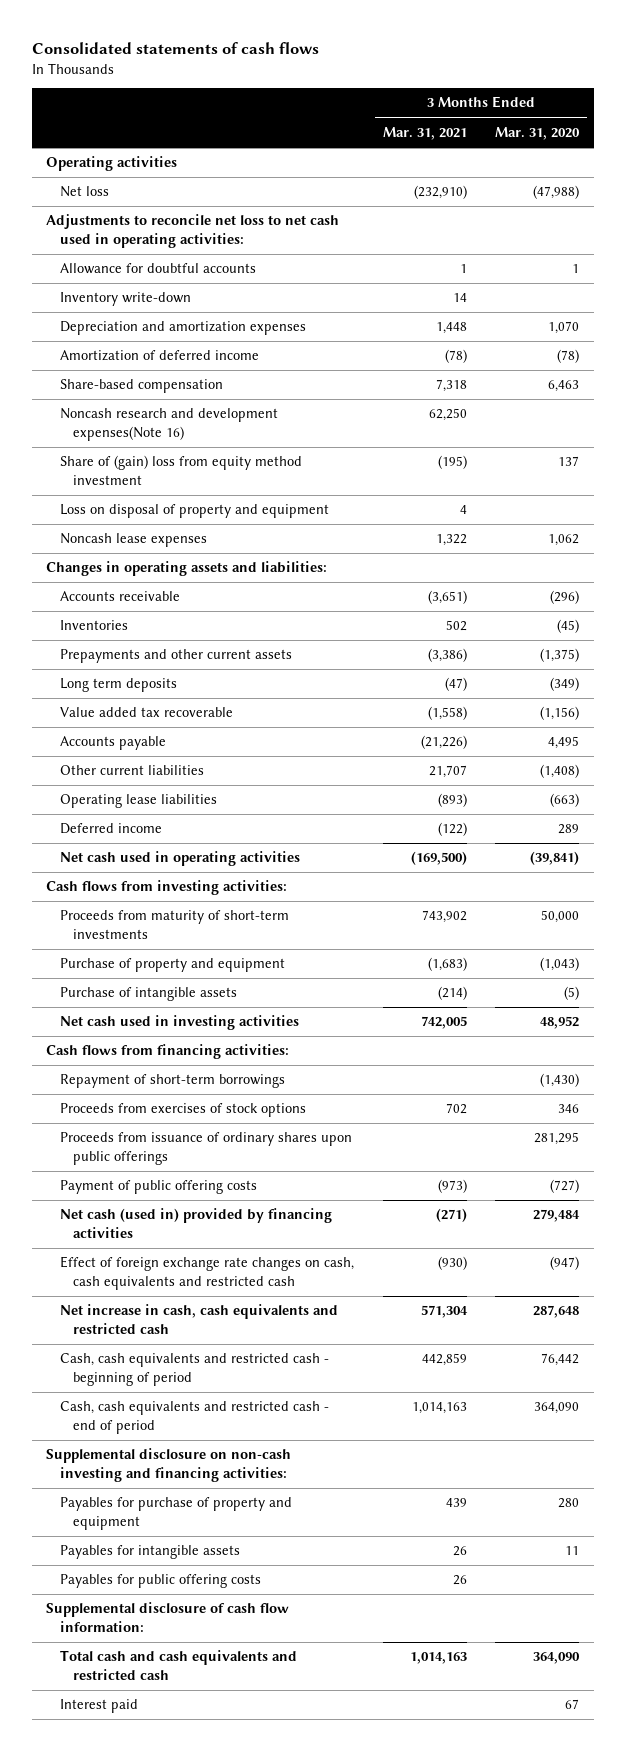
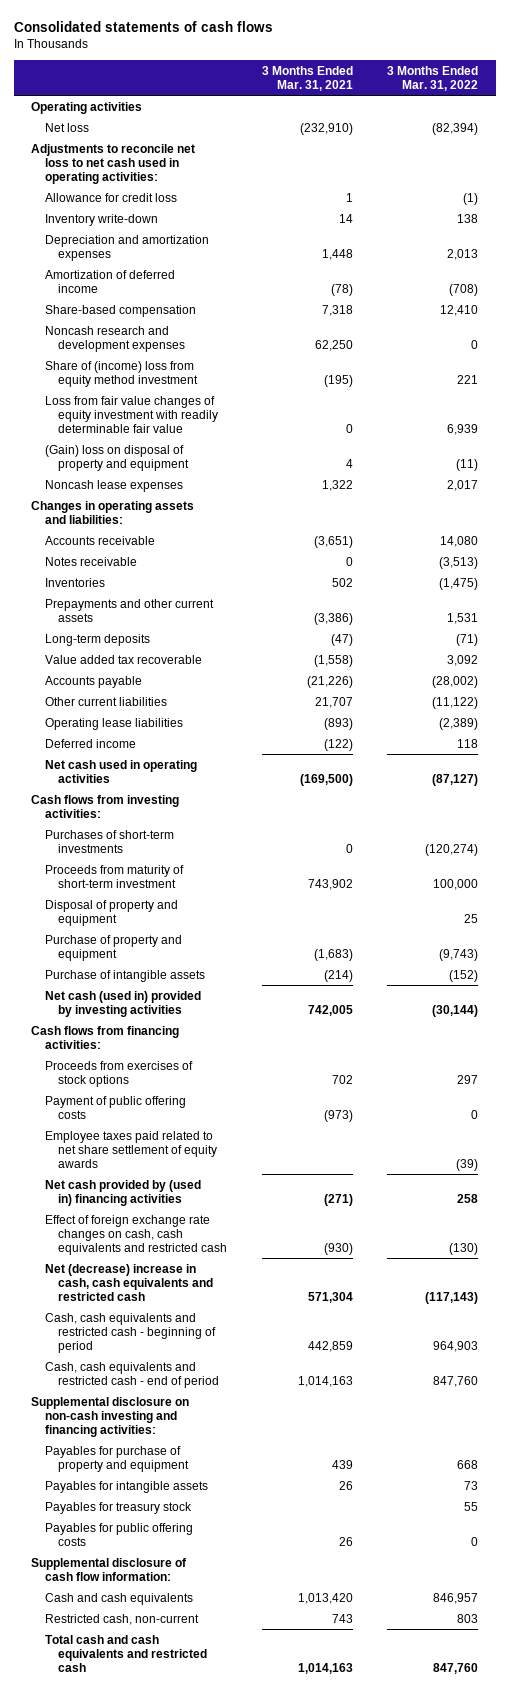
[495,126,581,140] Mar. 31, 2020 -> none
none -> [387,65,479,91] 3 Months Ended Mar. 31, 2022
[59,263,256,275] Allowance for doubtful accounts -> [44,192,177,202] Allowance for credit loss
[59,408,278,441] Noncash research and development expenses(Note 16) -> [44,325,186,352] Noncash research and development expenses
[59,455,302,485] Share of (gain) loss from equity method investment -> [44,360,199,387] Share of (income) loss from equity method investment
none -> [44,395,219,433] Loss from fair value changes of equity investment with readily determinable fair value
[59,504,329,519] Loss on disposal of property and equipment -> [44,444,190,471] (Gain) loss on disposal of property and equipment
none -> [44,556,137,566] Notes receivable
[59,678,177,693] Long term deposits -> [44,633,150,646] Long-term deposits
none -> [44,829,174,853] Purchases of short-term investments
[59,910,289,939] Proceeds from maturity of short-term investments -> [44,864,184,888] Proceeds from maturity of short-term investment
none -> [44,899,178,926] Disposal of property and equipment
[59,1015,299,1031] Net cash used in investing activities -> [44,990,201,1017] Net cash (used in) provided by investing activities
[59,1074,285,1089] Repayment of short-term borrowings -> none
[59,1132,352,1165] Proceeds from issuance of ordinary shares upon public offerings -> none
none -> [44,1130,218,1168] Employee taxes paid related to net share settlement of equity awards
[59,1208,332,1238] Net cash (used in) provided by financing activities -> [44,1179,201,1206] Net cash provided by (used in) financing activities
[59,1304,338,1334] Net increase in cash, cash equivalents and restricted cash -> [44,1263,214,1301] Net (decrease) increase in cash, cash equivalents and restricted cash
none -> [44,1501,192,1514] Payables for treasury stock
none -> [44,1592,193,1605] Cash and cash equivalents
none -> [44,1613,199,1625] Restricted cash, non-current
[59,1699,138,1714] Interest paid -> none

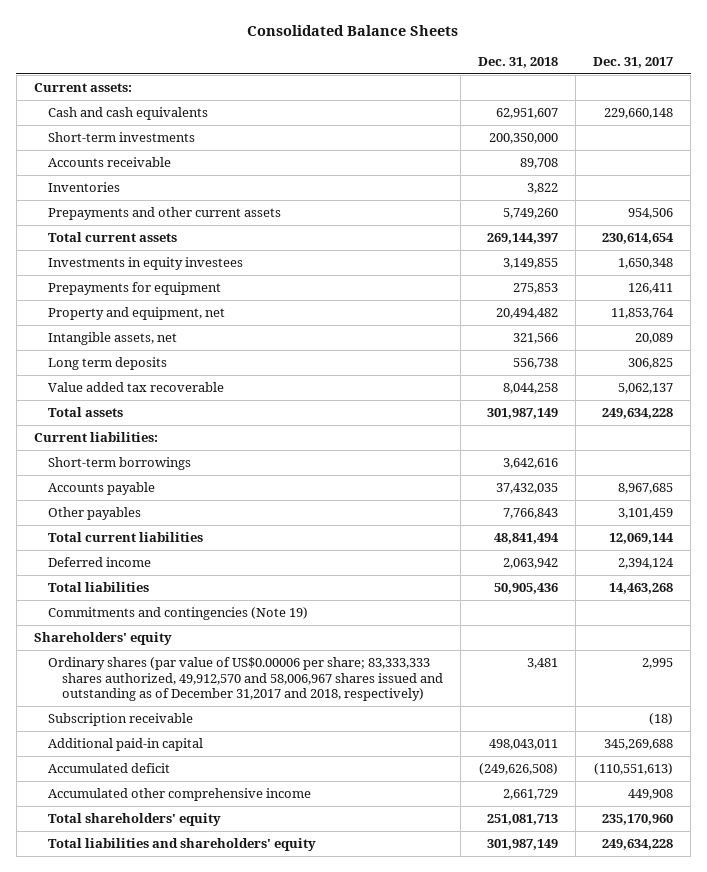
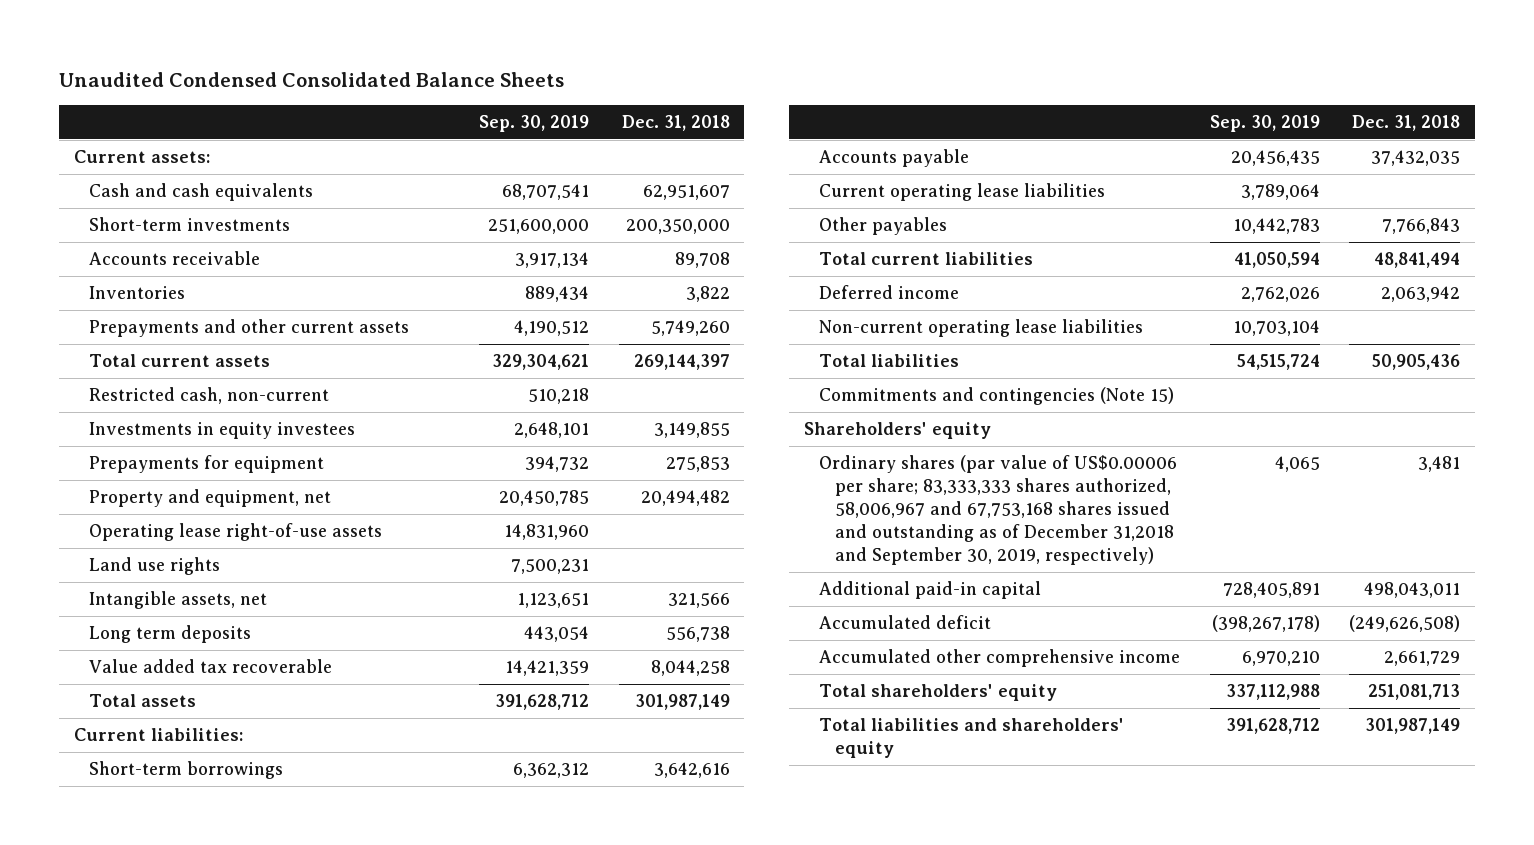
[247,25,459,37] Consolidated Balance Sheets -> [58,71,564,87] Unaudited Condensed Consolidated Balance Sheets
[593,56,674,68] Dec. 31, 2017 -> none
none -> [479,114,590,132] Sep. 30, 2019
none -> [89,387,330,405] Restricted cash, non-current
none -> [89,523,383,542] Operating lease right-of-use assets
none -> [89,557,221,576] Land use rights
none -> [819,183,1106,202] Current operating lease liabilities
none -> [819,319,1144,338] Non-current operating lease liabilities
[48,606,309,620] Commitments and contingencies (Note 19) -> [819,387,1175,406] Commitments and contingencies (Note 15)
[48,712,194,726] Subscription receivable -> none
[48,656,444,702] Ordinary shares (par value of US$0.00006 per share; 83,333,333 shares authorized, 49,912,570 and 58,006,967 shares issued and outstanding as of December 31,2017 and 2018, respectively) -> [819,455,1178,566] Ordinary shares (par value of US$0.00006 per share; 83,333,333 shares authorized, 58,006,967 and 67,753,168 shares issued and outstanding as of December 31,2018 and September 30, 2019, respectively)

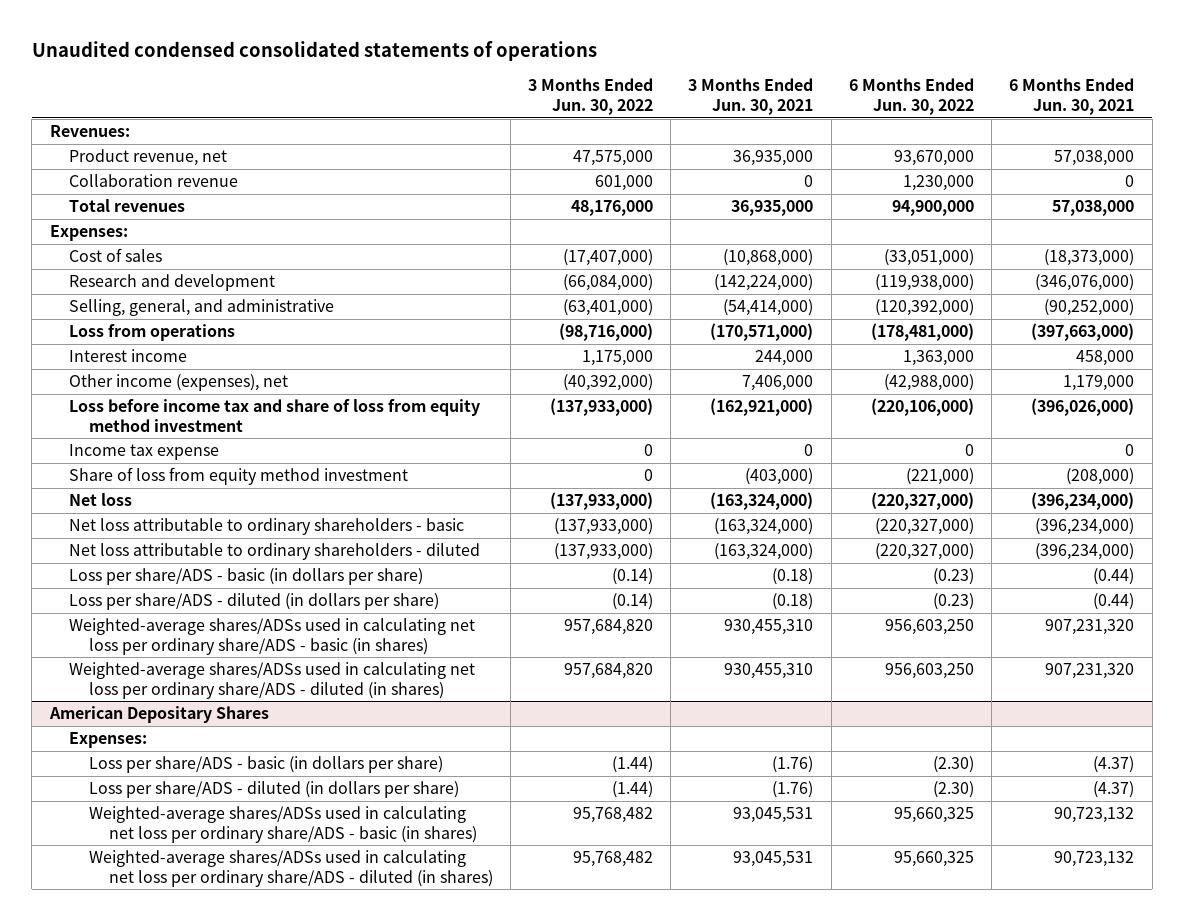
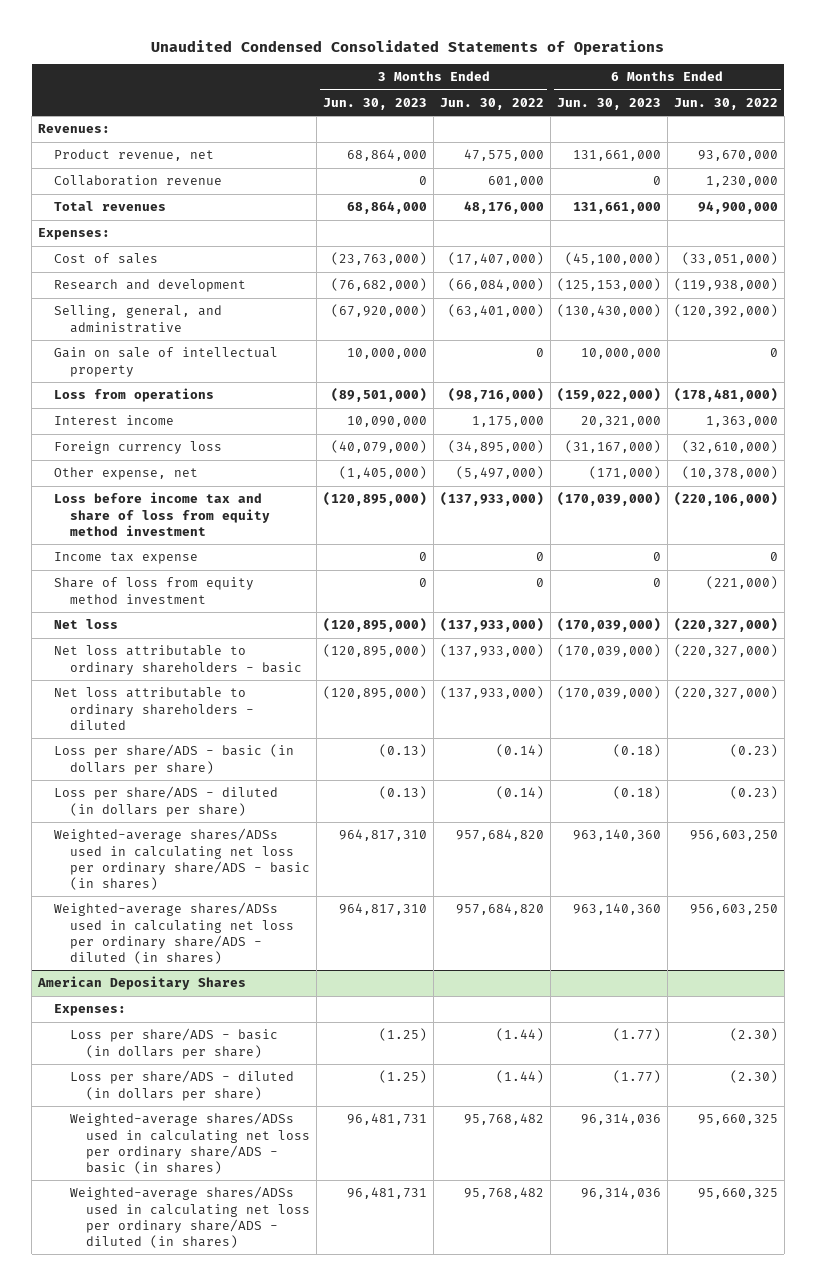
[31,40,597,61] Unaudited condensed consolidated statements of operations -> [150,39,664,55] Unaudited Condensed Consolidated Statements of Operations
[688,78,814,116] 3 Months Ended Jun. 30, 2021 -> none
[1009,78,1135,116] 6 Months Ended Jun. 30, 2021 -> none
none -> [323,98,428,111] Jun. 30, 2023
none -> [556,98,661,111] Jun. 30, 2023
none -> [54,347,279,377] Gain on sale of intellectual property
none -> [54,441,223,455] Foreign currency loss
[69,374,289,392] Other income (expenses), net -> [54,467,199,481] Other expense, net
[562,374,653,392] (40,392,000) -> [455,466,544,480] (5,497,000)
[883,374,974,392] (42,988,000) -> [681,466,778,480] (10,378,000)

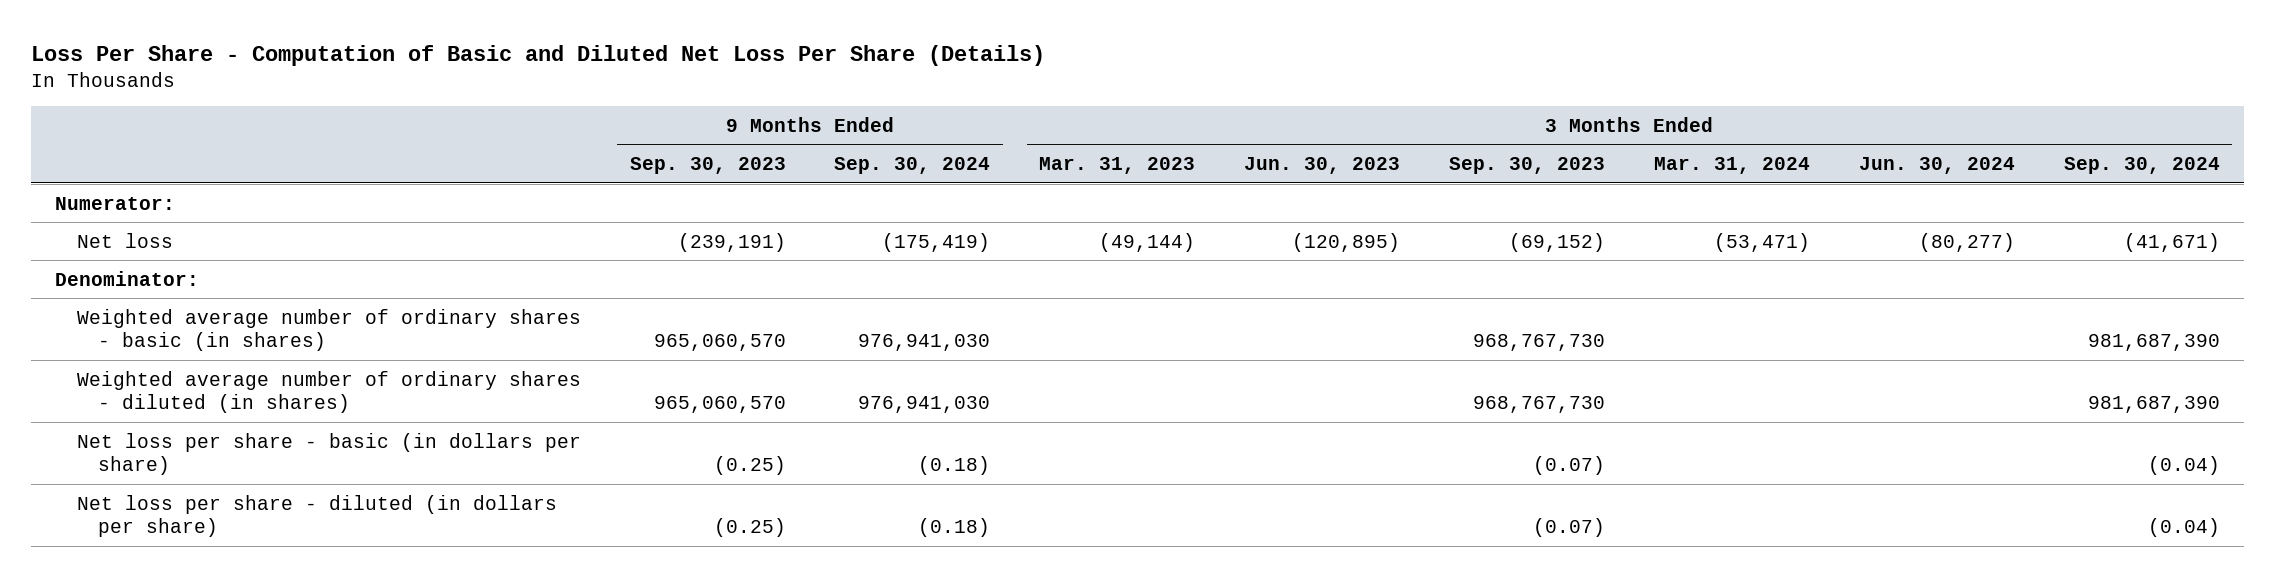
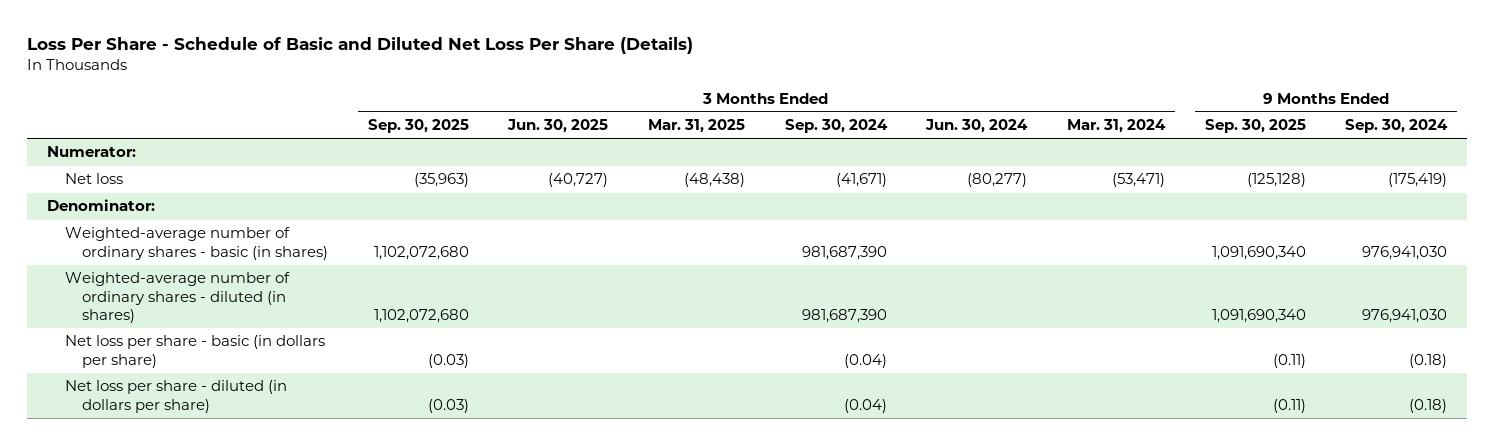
[30,44,1045,66] Loss Per Share - Computation of Basic and Diluted Net Loss Per Share (Details) -> [27,37,694,55] Loss Per Share - Schedule of Basic and Diluted Net Loss Per Share (Details)
[629,156,786,174] Sep. 30, 2023 -> none
[1039,156,1196,174] Mar. 31, 2023 -> none
[1244,156,1401,174] Jun. 30, 2023 -> none
[1449,156,1606,174] Sep. 30, 2023 -> none
none -> [367,119,469,134] Sep. 30, 2025
none -> [507,119,609,134] Jun. 30, 2025
none -> [647,119,745,134] Mar. 31, 2025
none -> [1204,119,1306,134] Sep. 30, 2025
[76,308,581,352] Weighted average number of ordinary shares - basic (in shares) -> [64,227,329,260] Weighted-average number of ordinary shares - basic (in shares)
[76,370,581,414] Weighted average number of ordinary shares - diluted (in shares) -> [64,272,290,324] Weighted-average number of ordinary shares - diluted (in shares)

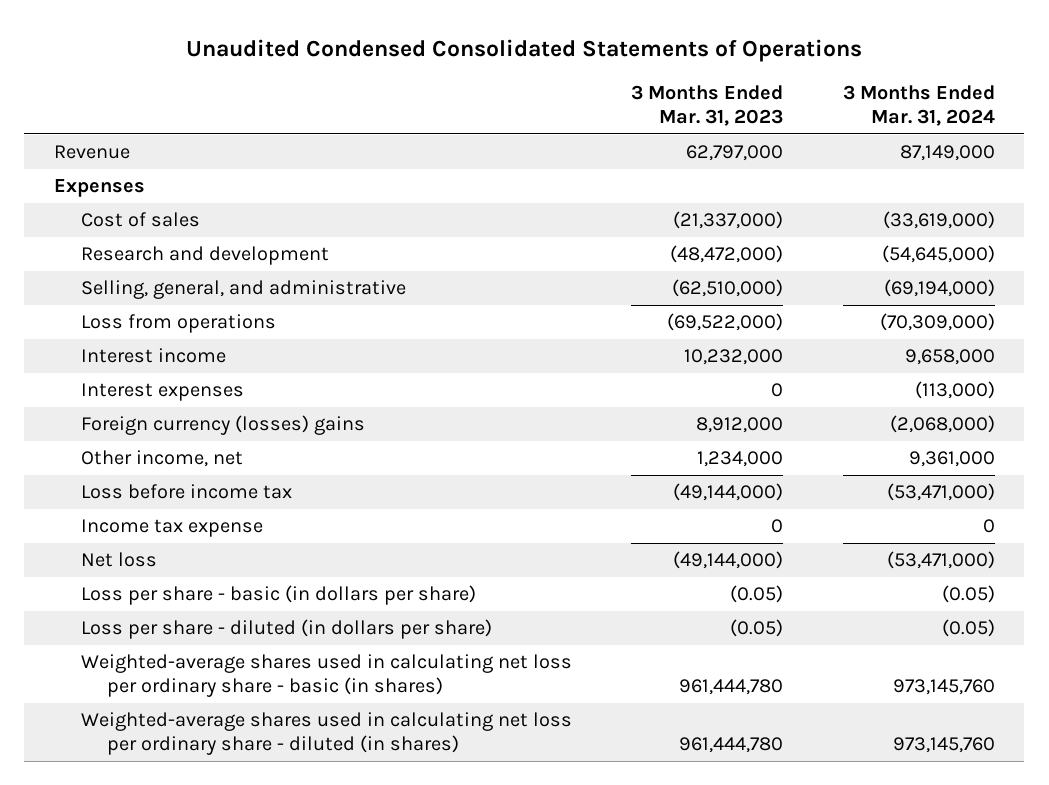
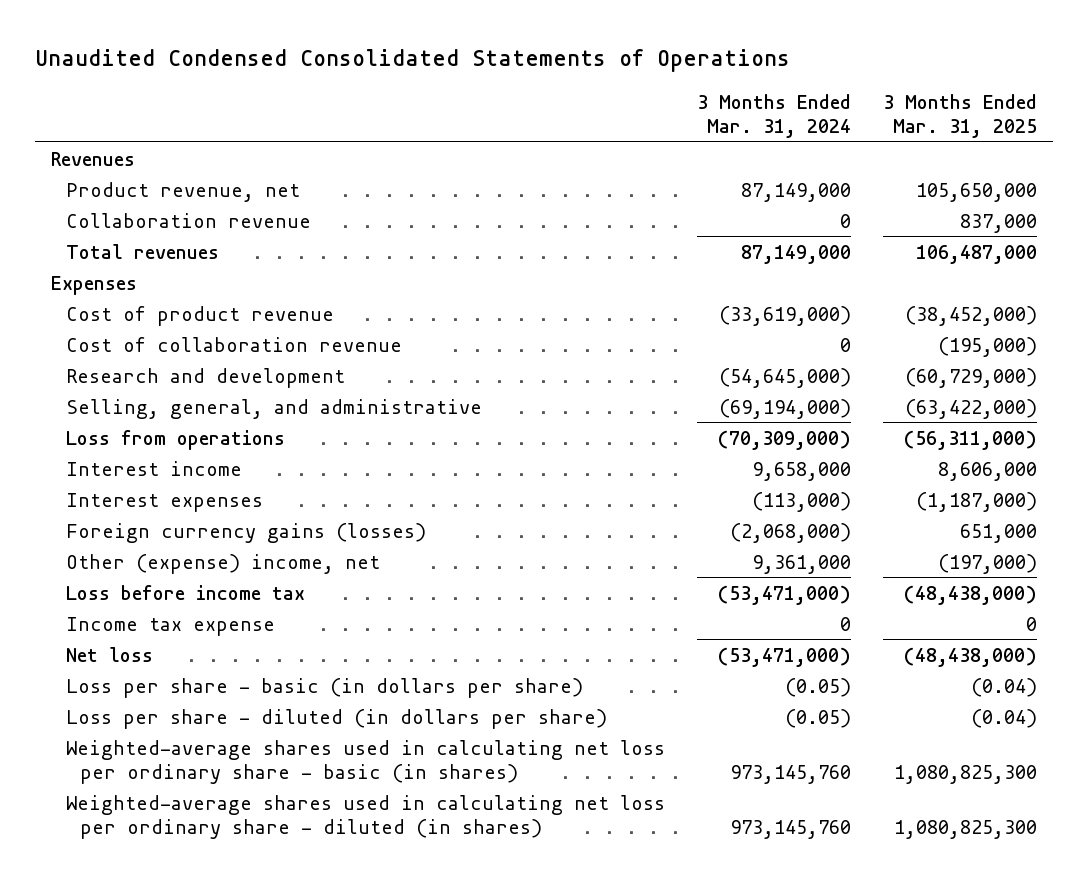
[631,85,784,127] 3 Months Ended Mar. 31, 2023 -> none
none -> [883,93,1038,138] 3 Months Ended Mar. 31, 2025
none -> [51,151,136,166] Revenues
[54,145,131,160] Revenue -> [65,181,300,202] Product revenue, net
none -> [65,212,311,228] Collaboration revenue
none -> [65,243,219,259] Total revenues
[80,212,200,228] Cost of sales -> [65,305,334,326] Cost of product revenue
none -> [65,336,402,352] Cost of collaboration revenue
[80,415,365,436] Foreign currency (losses) gains -> [65,522,426,543] Foreign currency gains (losses)
[80,450,243,468] Other income, net -> [65,553,380,574] Other (expense) income, net

